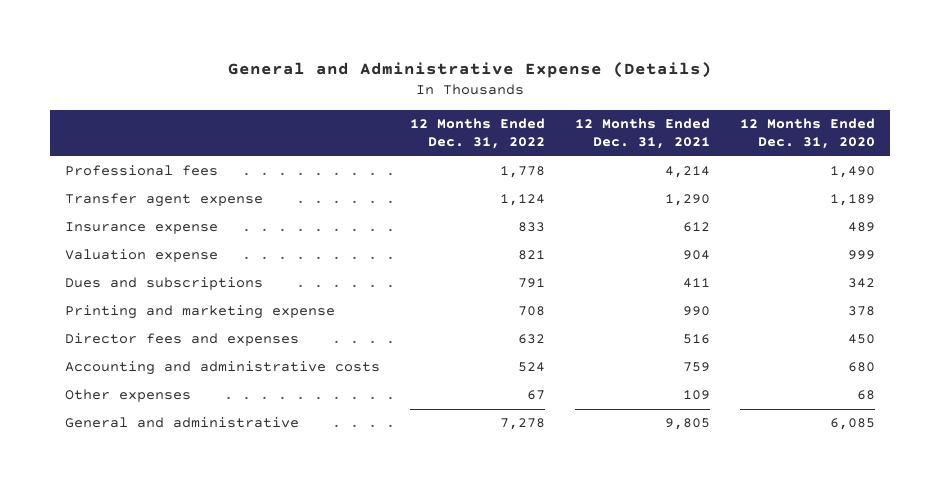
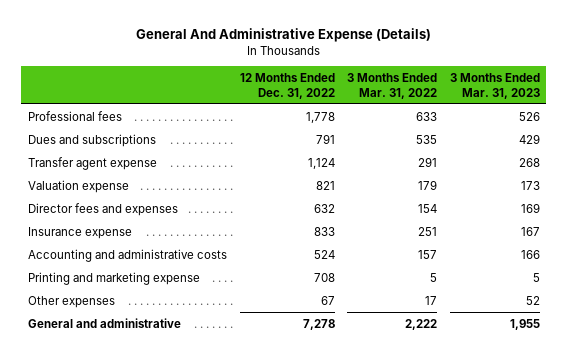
[228,61,713,78] General and Administrative Expense (Details) -> [135,28,431,43] General And Administrative Expense (Details)
[574,118,710,150] 12 Months Ended Dec. 31, 2021 -> none
[739,118,875,150] 12 Months Ended Dec. 31, 2020 -> none
none -> [347,72,438,99] 3 Months Ended Mar. 31, 2022
none -> [449,72,540,99] 3 Months Ended Mar. 31, 2023
[65,277,264,291] Dues and subscriptions -> [27,133,156,147] Dues and subscriptions
[65,222,219,235] Insurance expense -> [27,226,132,239] Insurance expense
[65,305,336,320] Printing and marketing expense -> [27,271,200,285] Printing and marketing expense

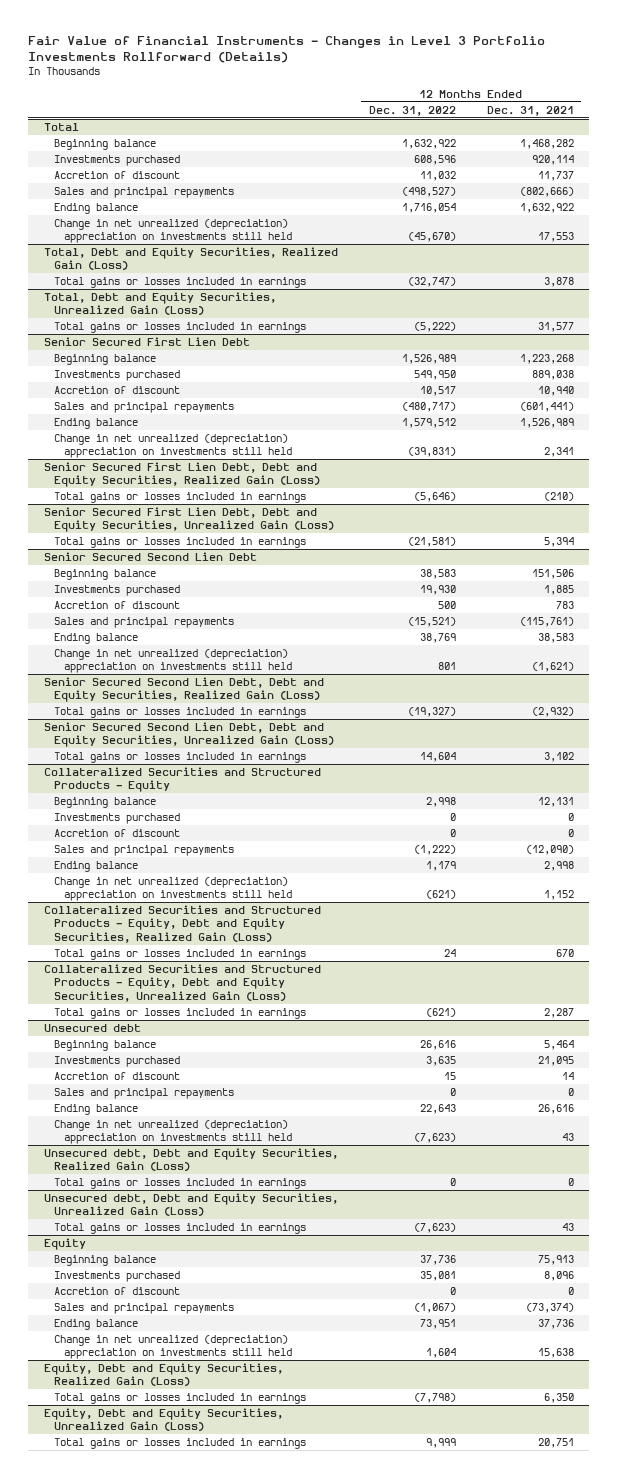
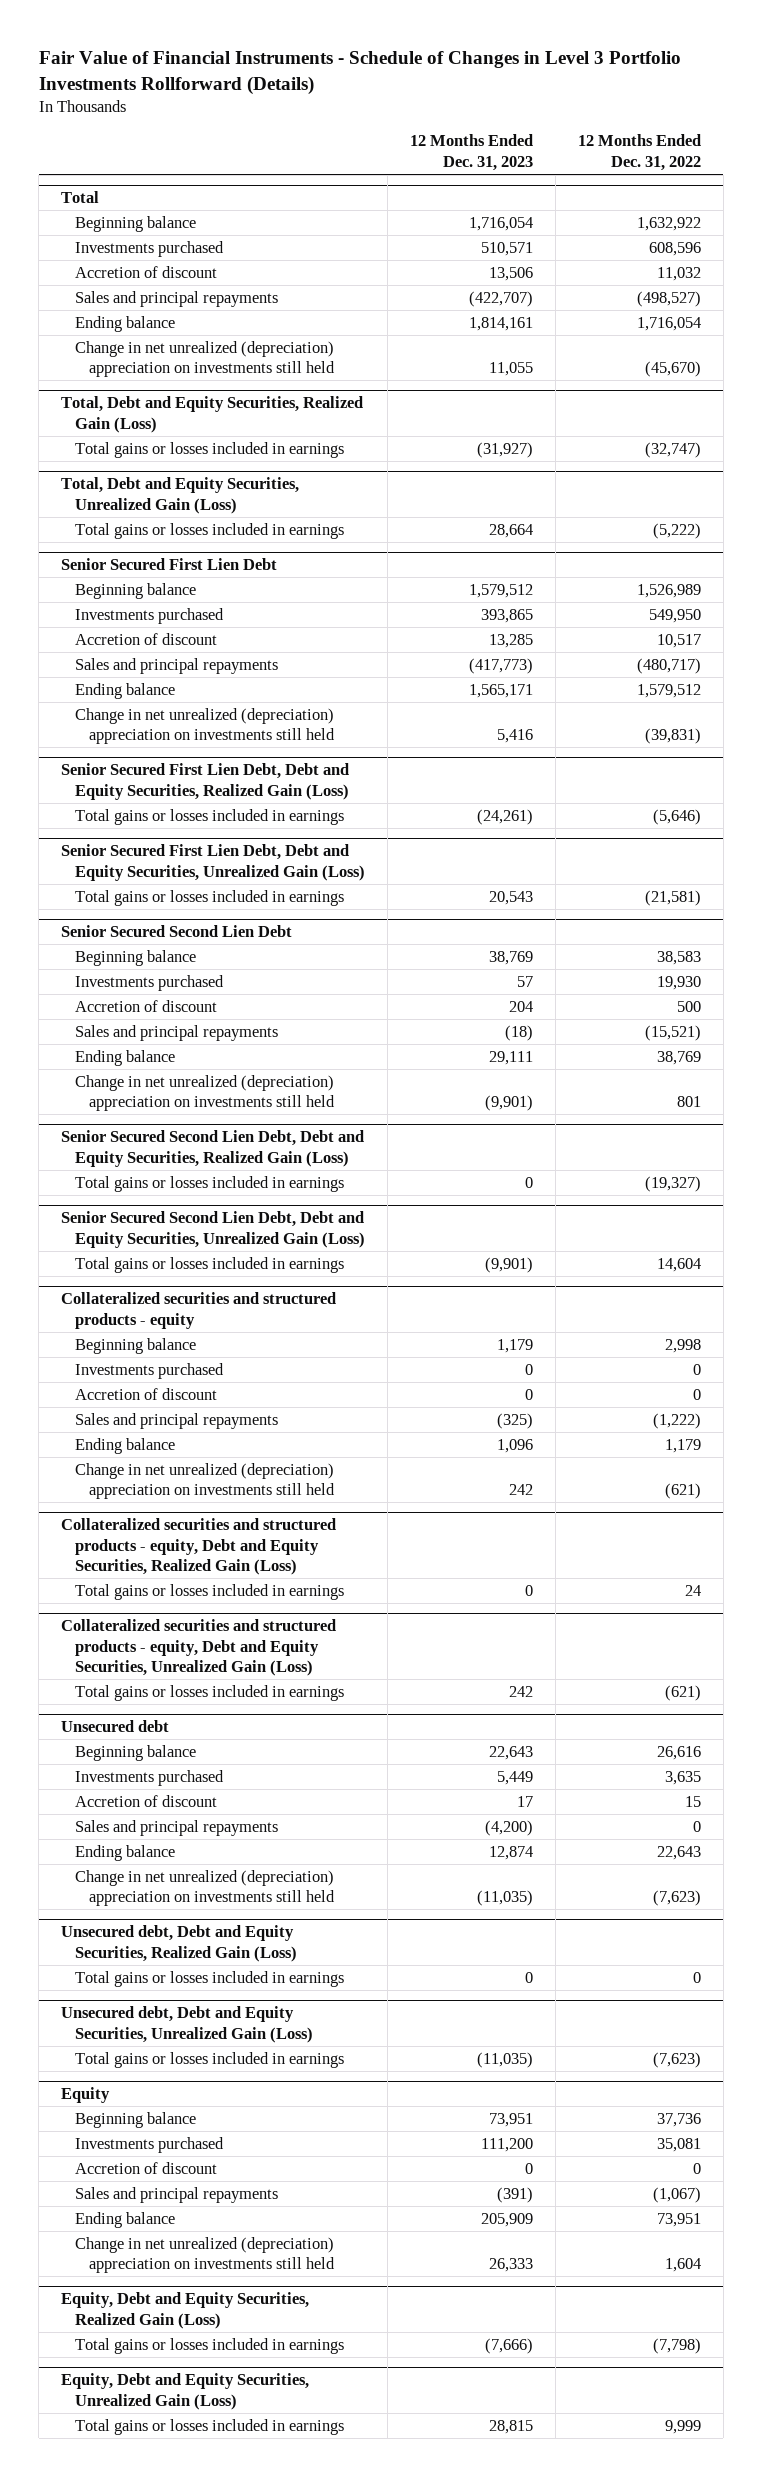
[28,35,546,63] Fair Value of Financial Instruments - Changes in Level 3 Portfolio Investments Rollforward (Details) -> [38,51,681,95] Fair Value of Financial Instruments - Schedule of Changes in Level 3 Portfolio Investments Rollforward (Details)
[486,105,574,116] Dec. 31, 2021 -> none
none -> [410,134,534,171] 12 Months Ended Dec. 31, 2023
[43,767,321,793] Collateralized Securities and Structured Products - Equity -> [61,1292,337,1329] Collateralized securities and structured products - equity
[43,905,321,943] Collateralized Securities and Structured Products - Equity, Debt and Equity Securities, Realized Gain (Loss) -> [61,1518,337,1576] Collateralized securities and structured products - equity, Debt and Equity Securities, Realized Gain (Loss)
[43,964,321,1002] Collateralized Securities and Structured Products - Equity, Debt and Equity Securities, Unrealized Gain (Loss) -> [61,1619,337,1677] Collateralized securities and structured products - equity, Debt and Equity Securities, Unrealized Gain (Loss)

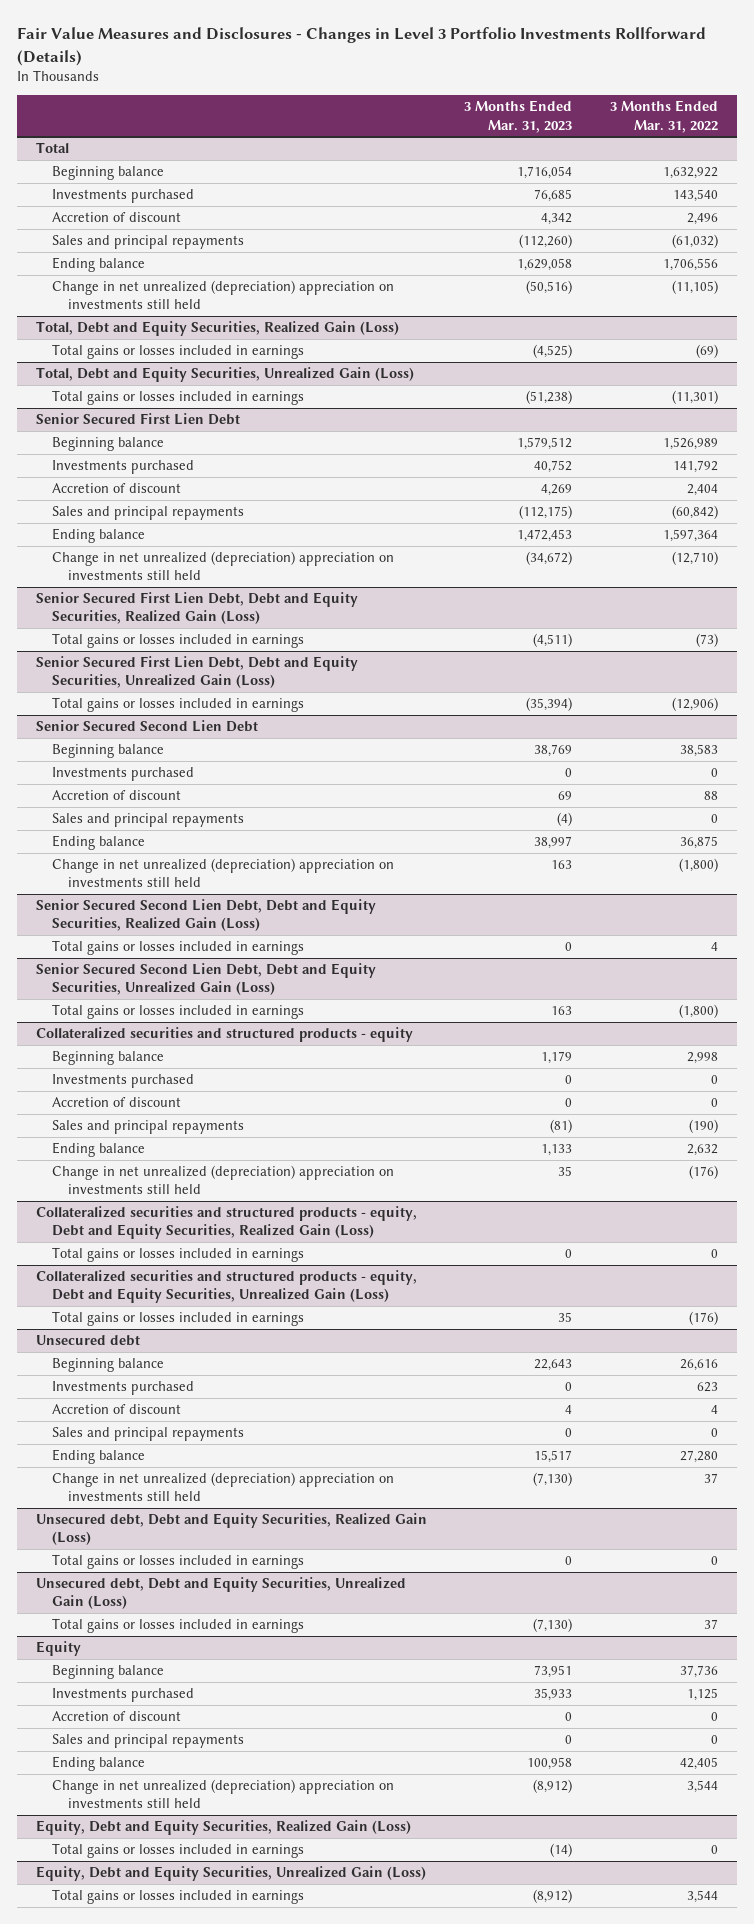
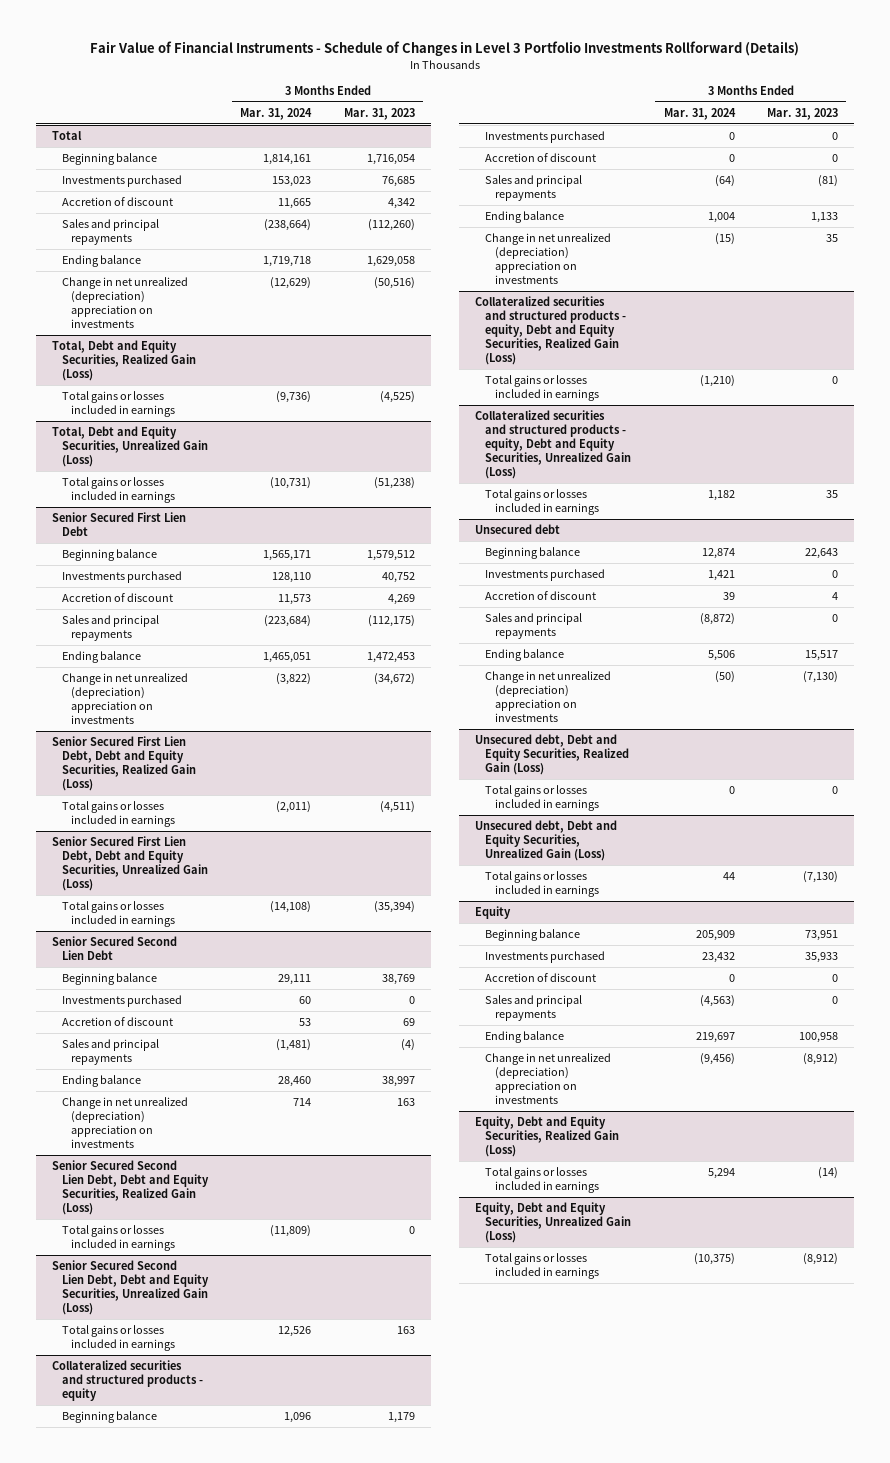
[16,27,706,66] Fair Value Measures and Disclosures - Changes in Level 3 Portfolio Investments Rollforward (Details) -> [90,41,800,57] Fair Value of Financial Instruments - Schedule of Changes in Level 3 Portfolio Investments Rollforward (Details)
[610,100,719,133] 3 Months Ended Mar. 31, 2022 -> none
none -> [240,108,313,121] Mar. 31, 2024
[51,280,394,310] Change in net unrealized (depreciation) appreciation on investments still held -> [61,277,188,329] Change in net unrealized (depreciation) appreciation on investments
[51,551,394,581] Change in net unrealized (depreciation) appreciation on investments still held -> [61,673,188,725] Change in net unrealized (depreciation) appreciation on investments
[51,858,394,888] Change in net unrealized (depreciation) appreciation on investments still held -> [61,1097,188,1149] Change in net unrealized (depreciation) appreciation on investments
[51,1165,394,1195] Change in net unrealized (depreciation) appreciation on investments still held -> [485,233,612,285] Change in net unrealized (depreciation) appreciation on investments
[51,1472,394,1502] Change in net unrealized (depreciation) appreciation on investments still held -> [485,671,612,723] Change in net unrealized (depreciation) appreciation on investments
[51,1779,394,1809] Change in net unrealized (depreciation) appreciation on investments still held -> [485,1053,612,1105] Change in net unrealized (depreciation) appreciation on investments

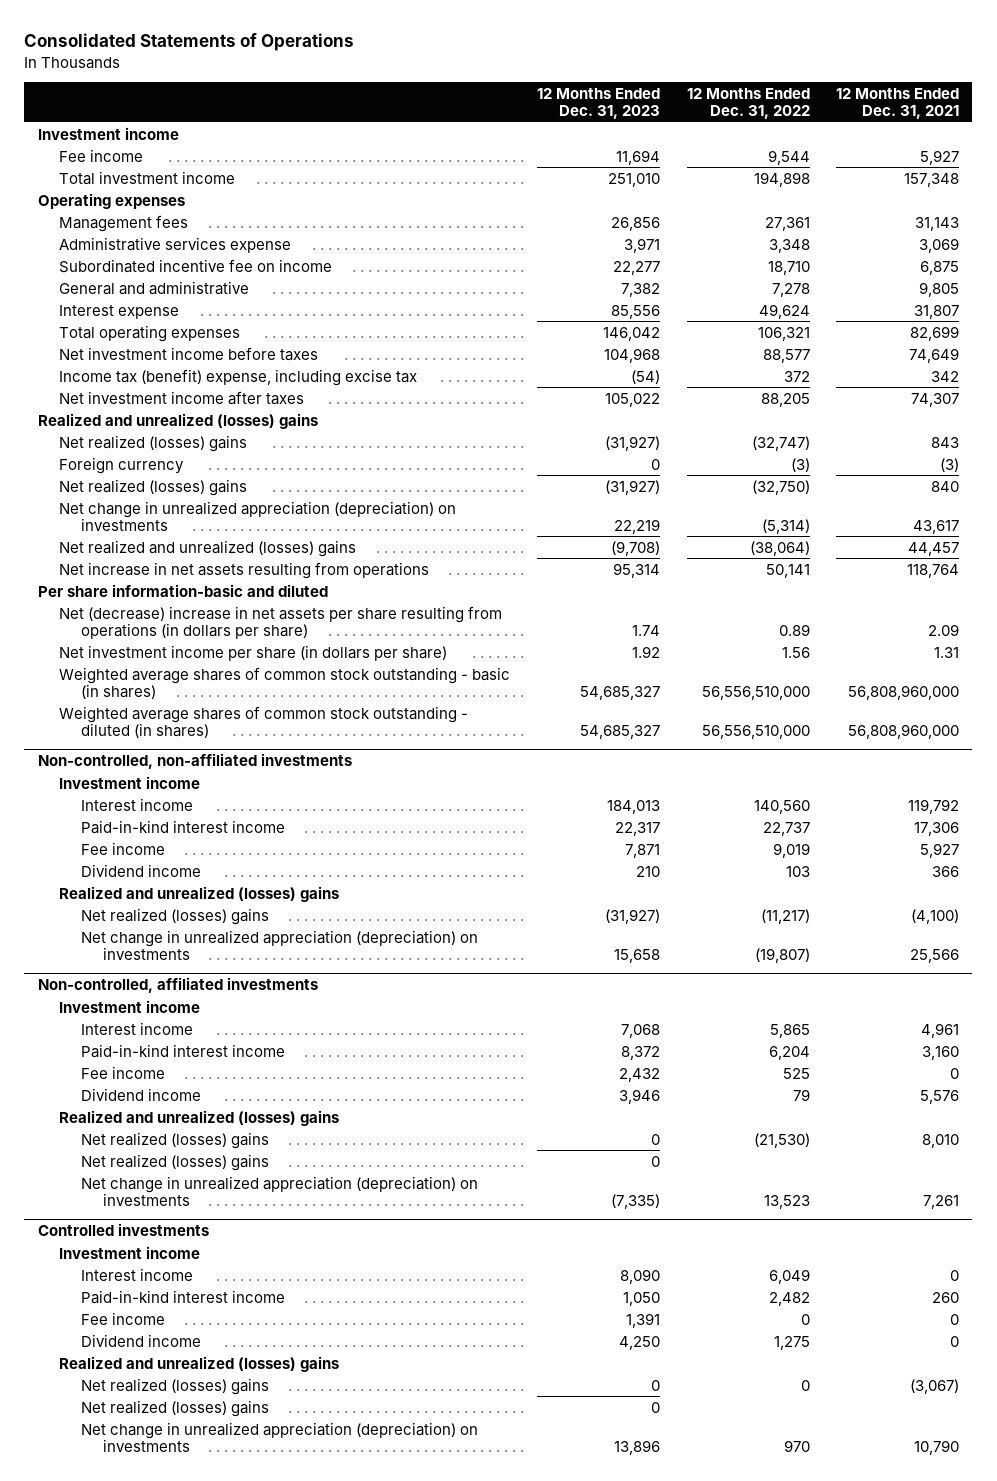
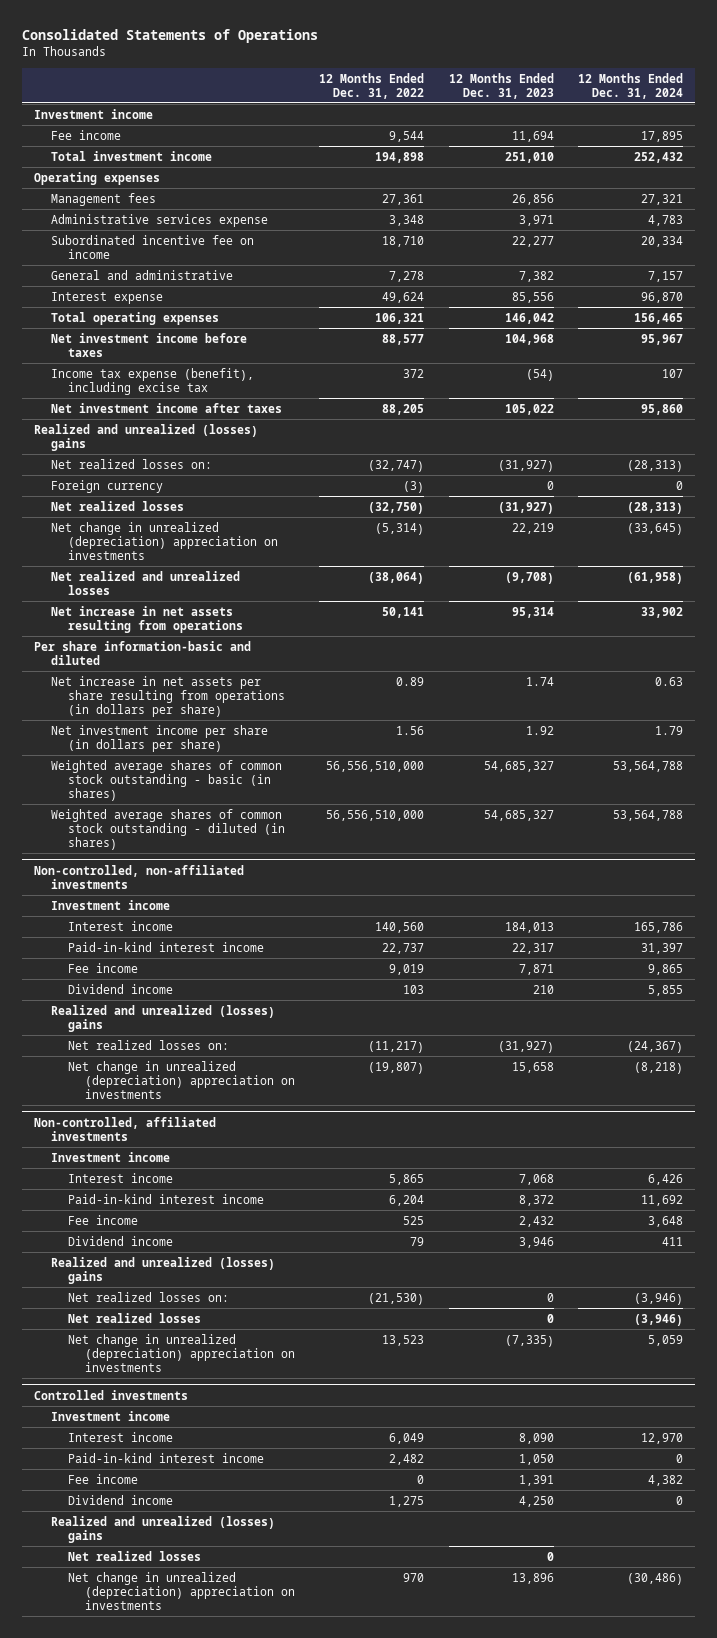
[836,88,960,120] 12 Months Ended Dec. 31, 2021 -> none
none -> [578,72,684,99] 12 Months Ended Dec. 31, 2024
[59,368,418,386] Income tax (benefit) expense, including excise tax -> [51,367,255,395] Income tax expense (benefit), including excise tax
[59,434,248,452] Net realized (losses) gains -> [51,458,213,469] Net realized losses on:
[59,478,248,496] Net realized (losses) gains -> [51,500,185,511] Net realized losses
[59,500,457,531] Net change in unrealized appreciation (depreciation) on investments -> [51,521,278,560] Net change in unrealized (depreciation) appreciation on investments
[59,539,357,557] Net realized and unrealized (losses) gains -> [51,570,241,595] Net realized and unrealized losses
[59,605,503,639] Net (decrease) increase in net assets per share resulting from operations (in dollars per share) -> [51,675,285,717] Net increase in net assets per share resulting from operations (in dollars per share)
[81,907,270,925] Net realized (losses) gains -> [67,1039,229,1050] Net realized losses on:
[81,929,479,960] Net change in unrealized appreciation (depreciation) on investments -> [67,1060,295,1099] Net change in unrealized (depreciation) appreciation on investments
[81,1131,270,1149] Net realized (losses) gains -> [67,1291,229,1302] Net realized losses on:
[81,1153,270,1171] Net realized (losses) gains -> [67,1312,201,1323] Net realized losses
[81,1175,479,1206] Net change in unrealized appreciation (depreciation) on investments -> [67,1333,295,1372] Net change in unrealized (depreciation) appreciation on investments
[81,1377,270,1395] Net realized (losses) gains -> none
[81,1399,270,1417] Net realized (losses) gains -> [67,1550,201,1561] Net realized losses
[81,1421,479,1452] Net change in unrealized appreciation (depreciation) on investments -> [67,1571,295,1610] Net change in unrealized (depreciation) appreciation on investments

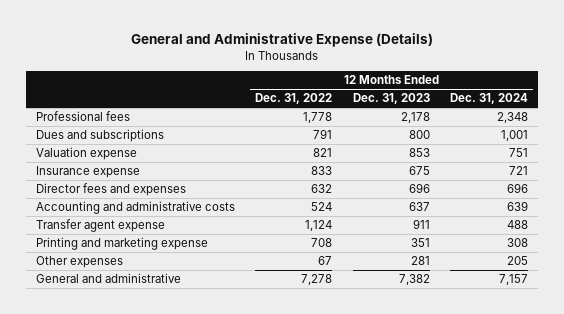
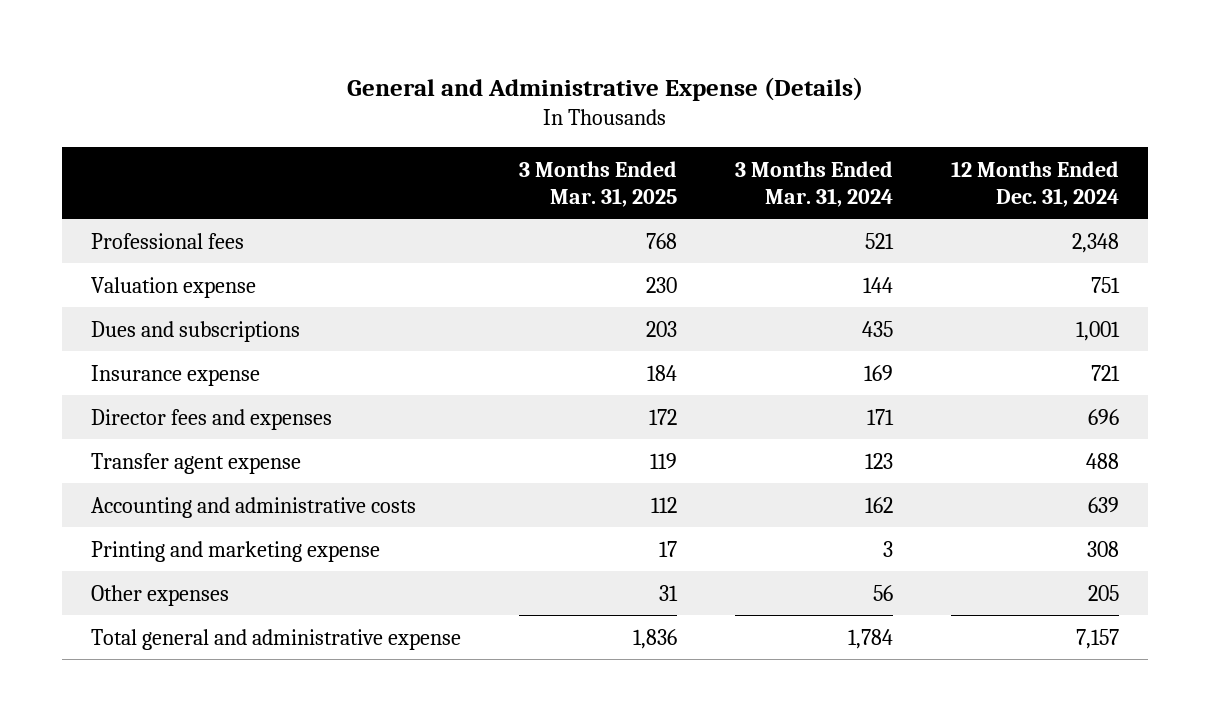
[255,93,333,105] Dec. 31, 2022 -> none
[352,93,430,105] Dec. 31, 2023 -> none
none -> [518,160,677,207] 3 Months Ended Mar. 31, 2025
none -> [734,160,893,207] 3 Months Ended Mar. 31, 2024
[36,129,165,143] Dues and subscriptions -> [90,320,300,342] Dues and subscriptions
[36,201,236,215] Accounting and administrative costs -> [90,496,416,518] Accounting and administrative costs
[36,273,182,284] General and administrative -> [90,628,461,650] Total general and administrative expense

